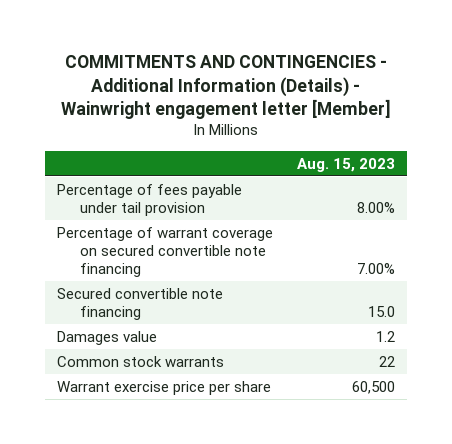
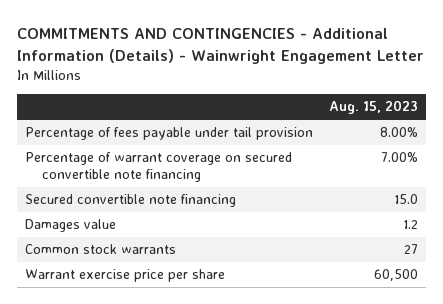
[60,55,391,120] COMMITMENTS AND CONTINGENCIES - Additional Information (Details) - Wainwright engagement letter [Member] -> [17,28,425,64] COMMITMENTS AND CONTINGENCIES - Additional Information (Details) - Wainwright Engagement Letter
[379,356,396,368] 22 -> [403,244,418,255] 27

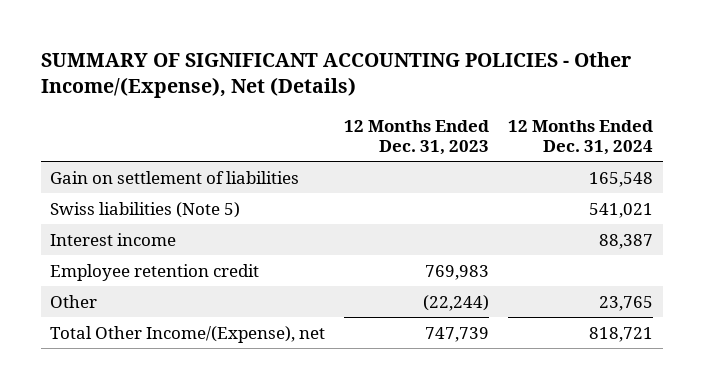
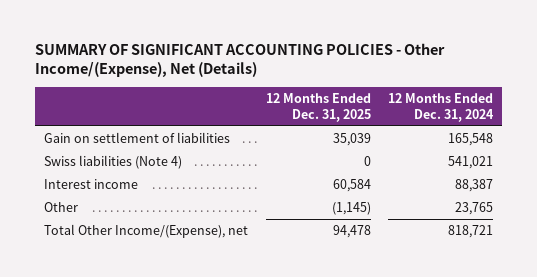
[344,119,490,155] 12 Months Ended Dec. 31, 2023 -> none
none -> [265,92,371,122] 12 Months Ended Dec. 31, 2025
[50,201,241,218] Swiss liabilities (Note 5) -> [44,155,183,170] Swiss liabilities (Note 4)
[50,263,260,281] Employee retention credit -> none

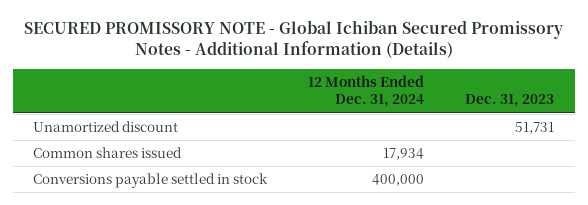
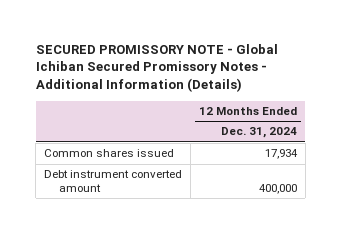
[465,94,555,108] Dec. 31, 2023 -> none
[33,121,179,133] Unamortized discount -> none
[33,173,269,189] Conversions payable settled in stock -> [44,170,183,192] Debt instrument converted amount

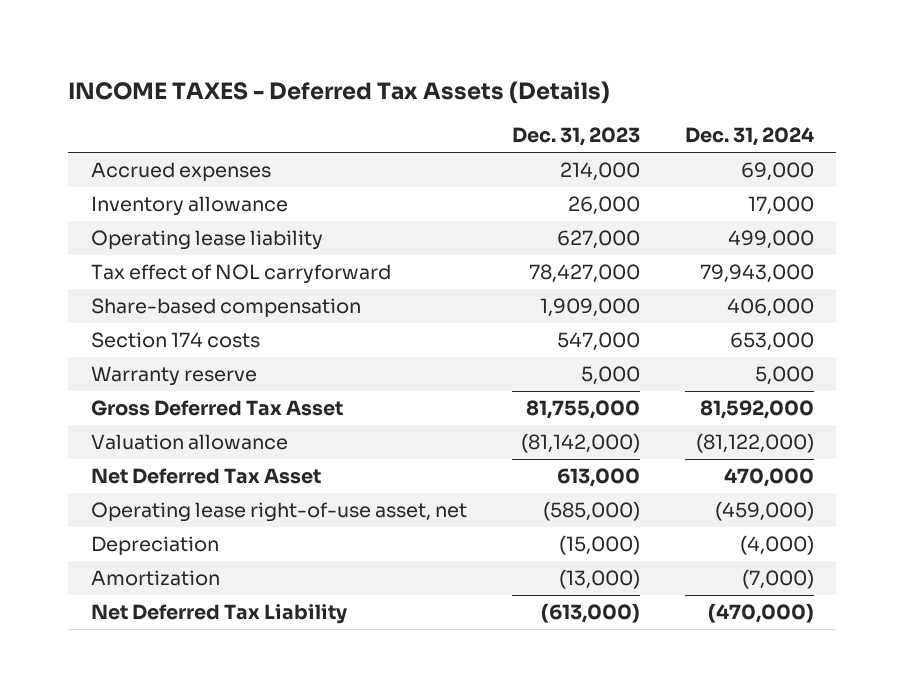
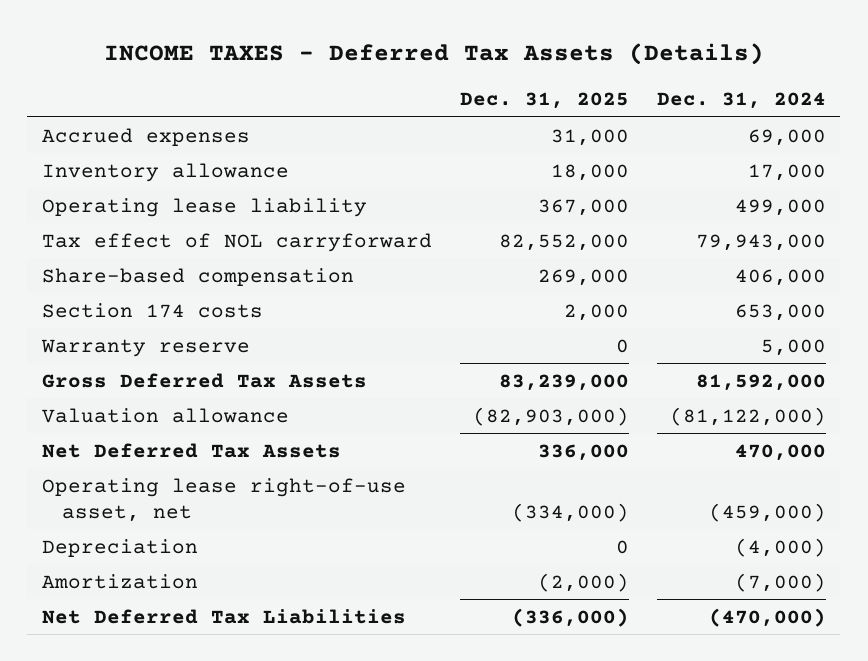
[511,127,640,147] Dec. 31, 2023 -> none
none -> [459,92,629,110] Dec. 31, 2025
[90,400,343,417] Gross Deferred Tax Asset -> [41,372,367,388] Gross Deferred Tax Assets
[90,468,321,485] Net Deferred Tax Asset -> [41,442,341,458] Net Deferred Tax Assets
[90,604,347,625] Net Deferred Tax Liability -> [41,608,406,624] Net Deferred Tax Liabilities

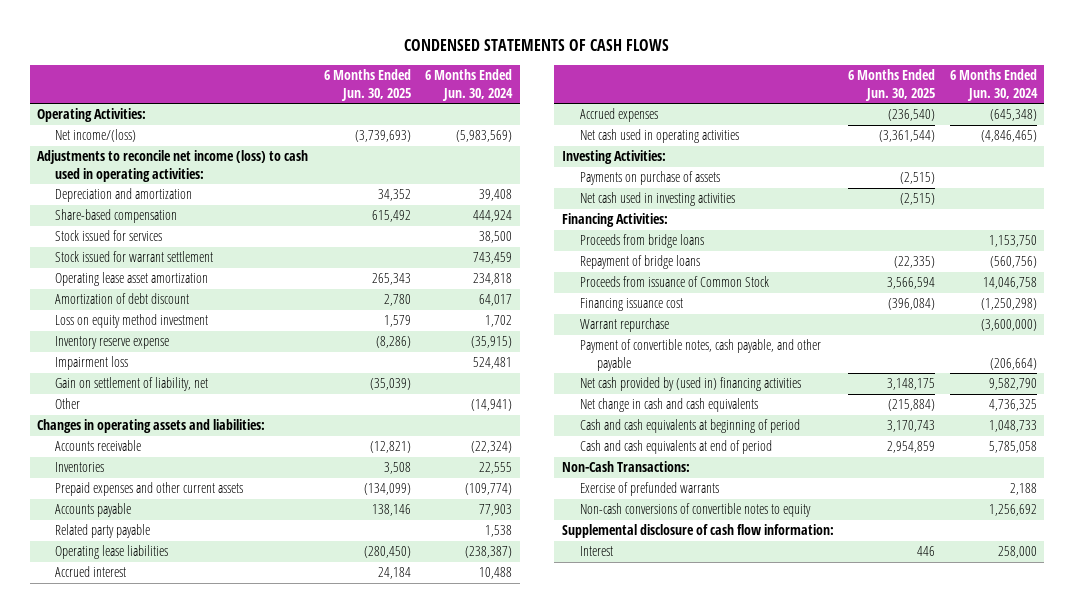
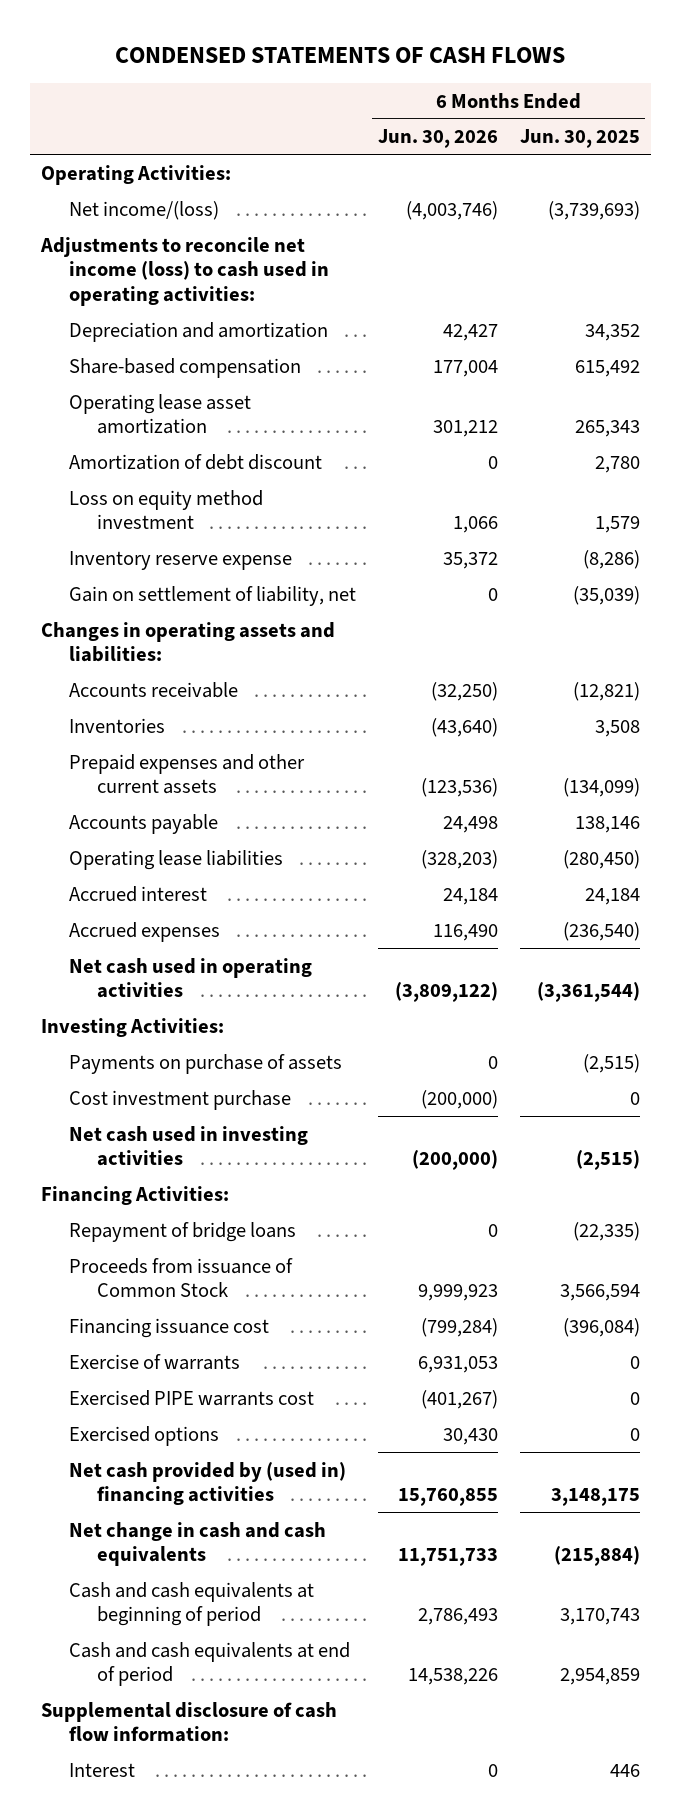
[425,69,514,101] 6 Months Ended Jun. 30, 2024 -> none
none -> [377,129,498,149] Jun. 30, 2026
[54,230,162,242] Stock issued for services -> none
[54,251,213,263] Stock issued for warrant settlement -> none
[54,356,128,371] Impairment loss -> none
[54,398,80,410] Other -> none
[54,524,150,539] Related party payable -> none
none -> [69,1089,292,1110] Cost investment purchase
[579,234,704,249] Proceeds from bridge loans -> none
[579,318,669,333] Warrant repurchase -> none
[579,339,821,371] Payment of convertible notes, cash payable, and other payable -> none
none -> [69,1353,241,1370] Exercise of warrants
none -> [69,1389,315,1406] Exercised PIPE warrants cost
none -> [69,1425,220,1446] Exercised options
[561,461,690,473] Non-Cash Transactions: -> none
[579,482,719,497] Exercise of prefunded warrants -> none
[579,503,811,518] Non-cash conversions of convertible notes to equity -> none

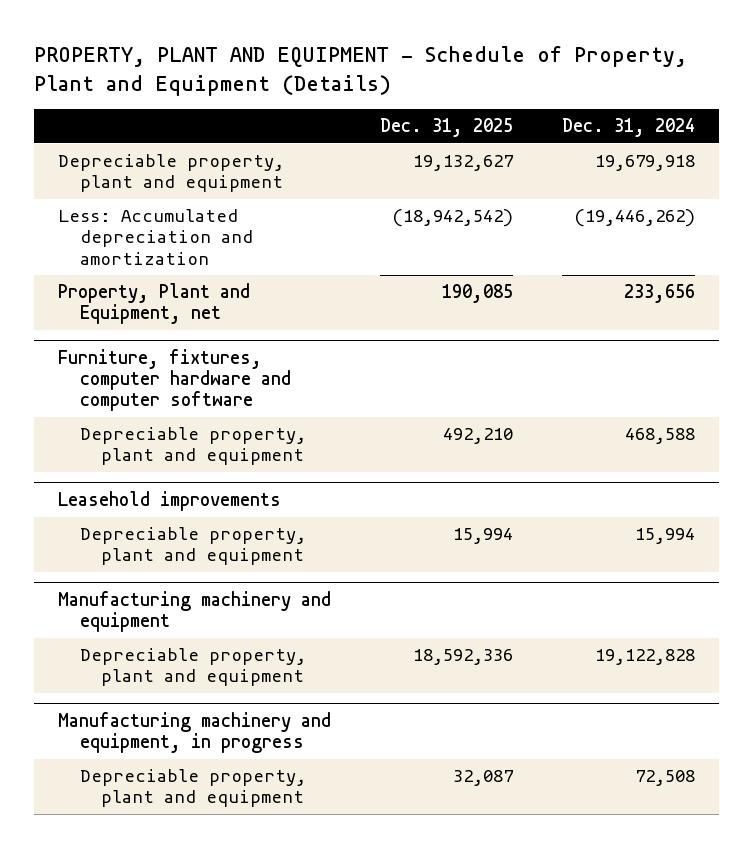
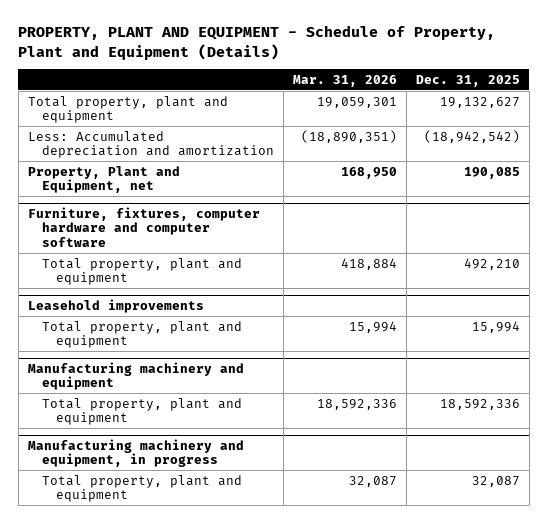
[561,118,695,138] Dec. 31, 2024 -> none
none -> [292,74,397,87] Mar. 31, 2026
[58,154,285,193] Depreciable property, plant and equipment -> [27,95,228,124] Total property, plant and equipment
[79,427,306,466] Depreciable property, plant and equipment -> [41,257,242,286] Total property, plant and equipment
[79,527,306,566] Depreciable property, plant and equipment -> [41,320,242,349] Total property, plant and equipment
[79,648,306,687] Depreciable property, plant and equipment -> [41,397,242,426] Total property, plant and equipment
[79,769,306,808] Depreciable property, plant and equipment -> [41,474,242,503] Total property, plant and equipment

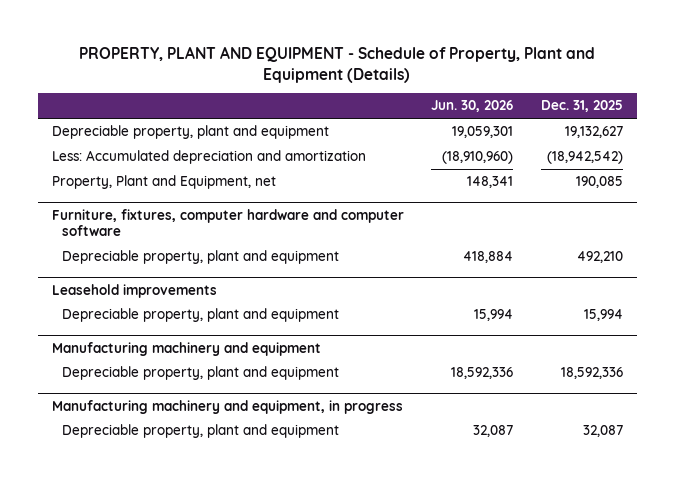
[292,74,397,87] Mar. 31, 2026 -> none
none -> [431,100,514,113] Jun. 30, 2026
[27,95,228,124] Total property, plant and equipment -> [51,125,329,140] Depreciable property, plant and equipment
[41,257,242,286] Total property, plant and equipment -> [61,250,339,265] Depreciable property, plant and equipment
[41,320,242,349] Total property, plant and equipment -> [61,308,339,323] Depreciable property, plant and equipment
[41,397,242,426] Total property, plant and equipment -> [61,366,339,381] Depreciable property, plant and equipment
[41,474,242,503] Total property, plant and equipment -> [61,424,339,439] Depreciable property, plant and equipment

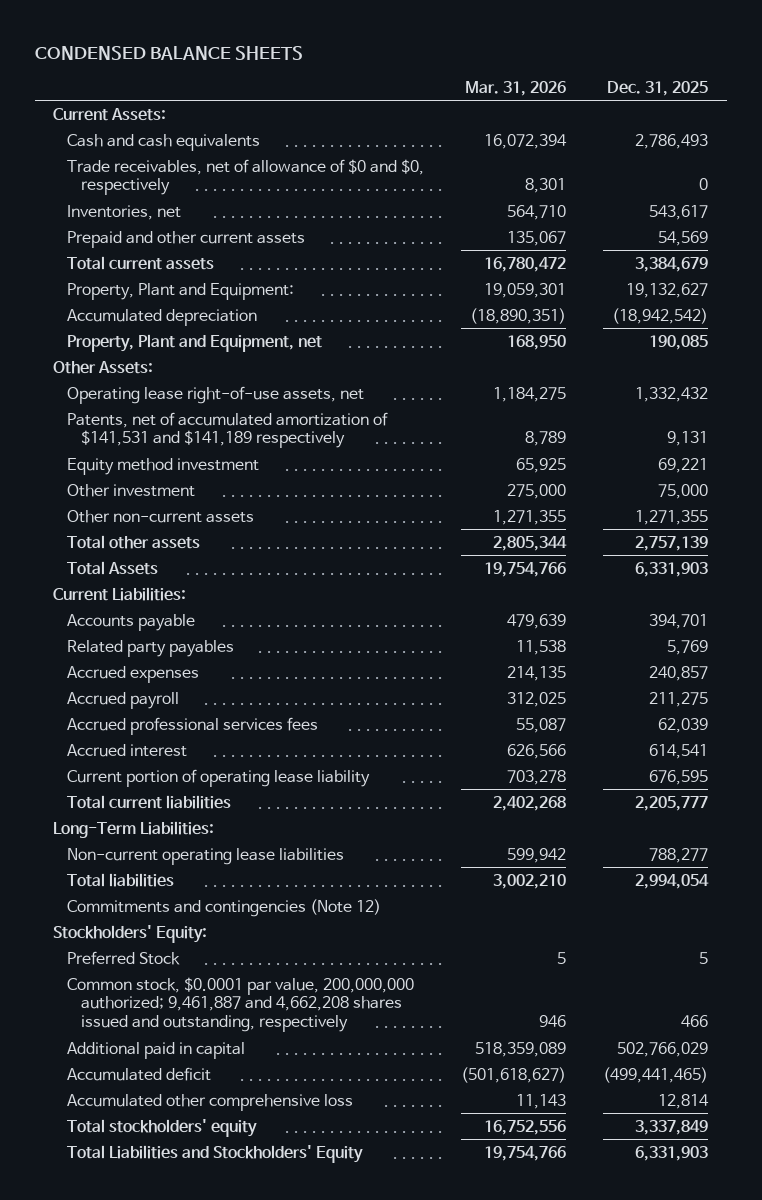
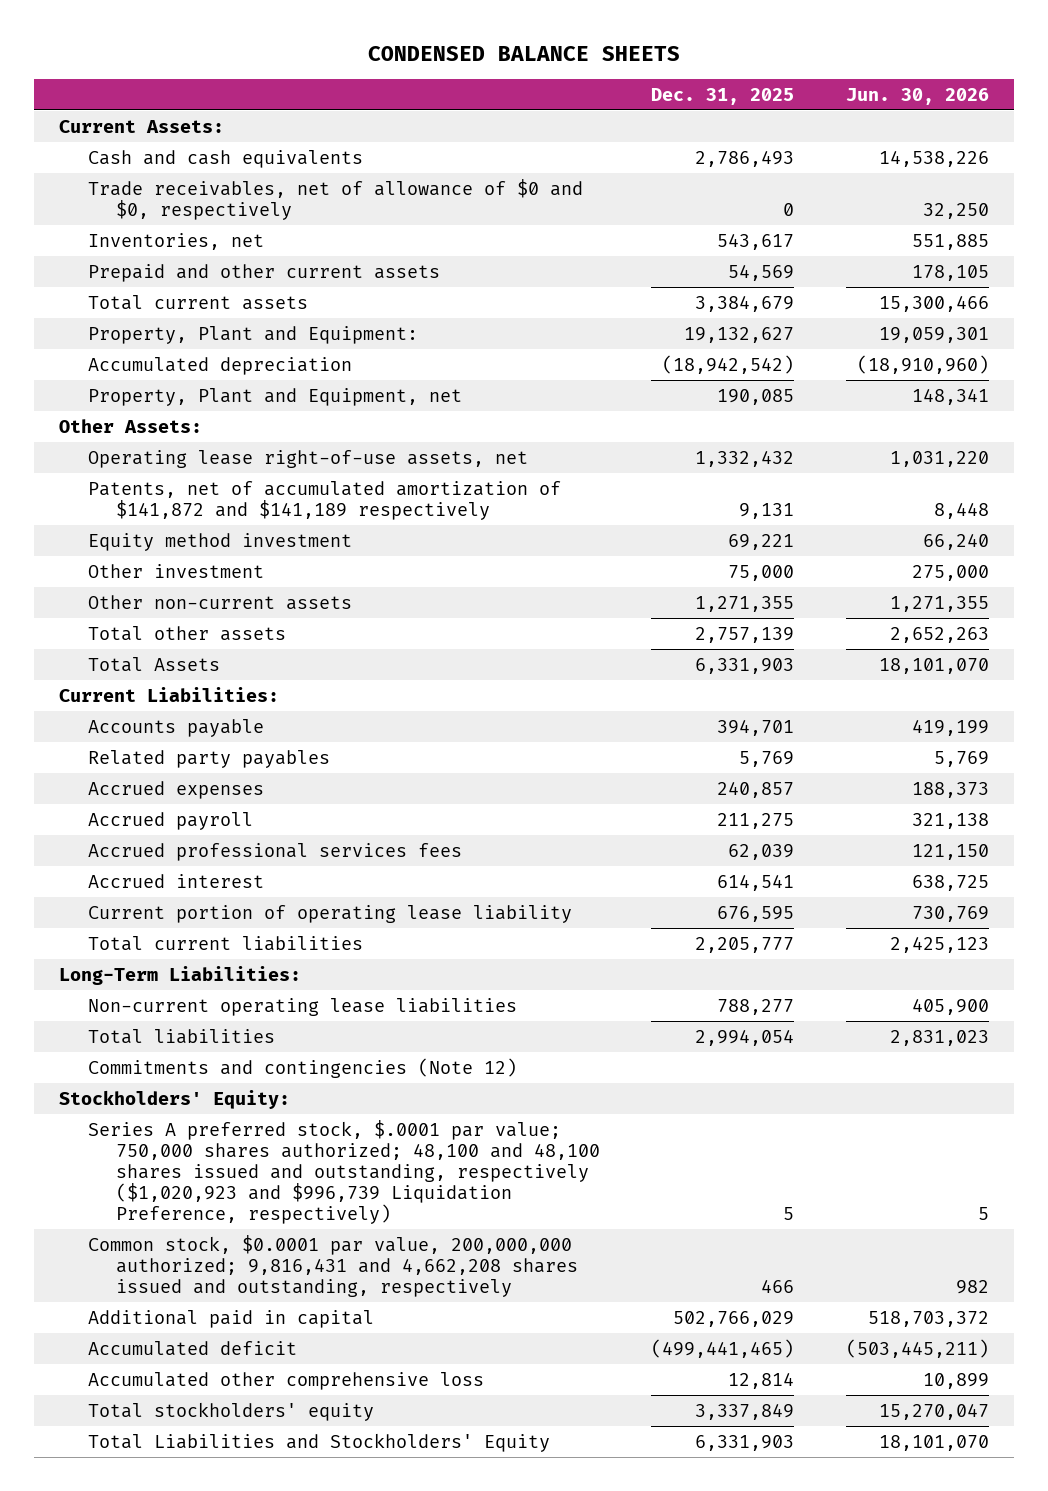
[465,80,567,96] Mar. 31, 2026 -> none
none -> [845,87,989,105] Jun. 30, 2026
[67,411,389,449] Patents, net of accumulated amortization of $141,531 and $141,189 respectively -> [87,480,561,520] Patents, net of accumulated amortization of $141,872 and $141,189 respectively
[67,950,181,965] Preferred Stock -> [87,1119,601,1225] Series A preferred stock, $.0001 par value; 750,000 shares authorized; 48,100 and 48,100 shares issued and outstanding, respectively ($1,020,923 and $996,739 Liquidation Preference, respectively)
[67,976,415,1032] Common stock, $0.0001 par value, 200,000,000 authorized; 9,461,887 and 4,662,208 shares issued and outstanding, respectively -> [87,1234,579,1297] Common stock, $0.0001 par value, 200,000,000 authorized; 9,816,431 and 4,662,208 shares issued and outstanding, respectively

